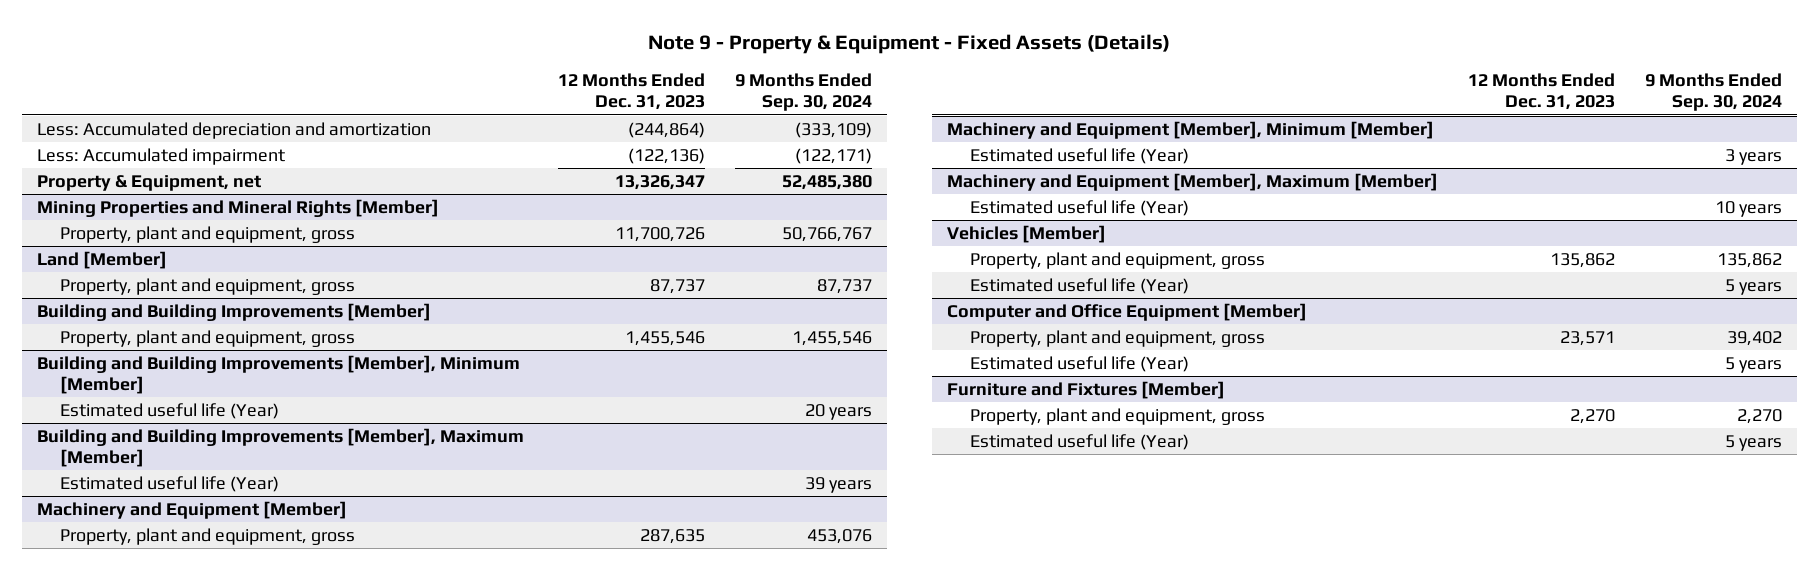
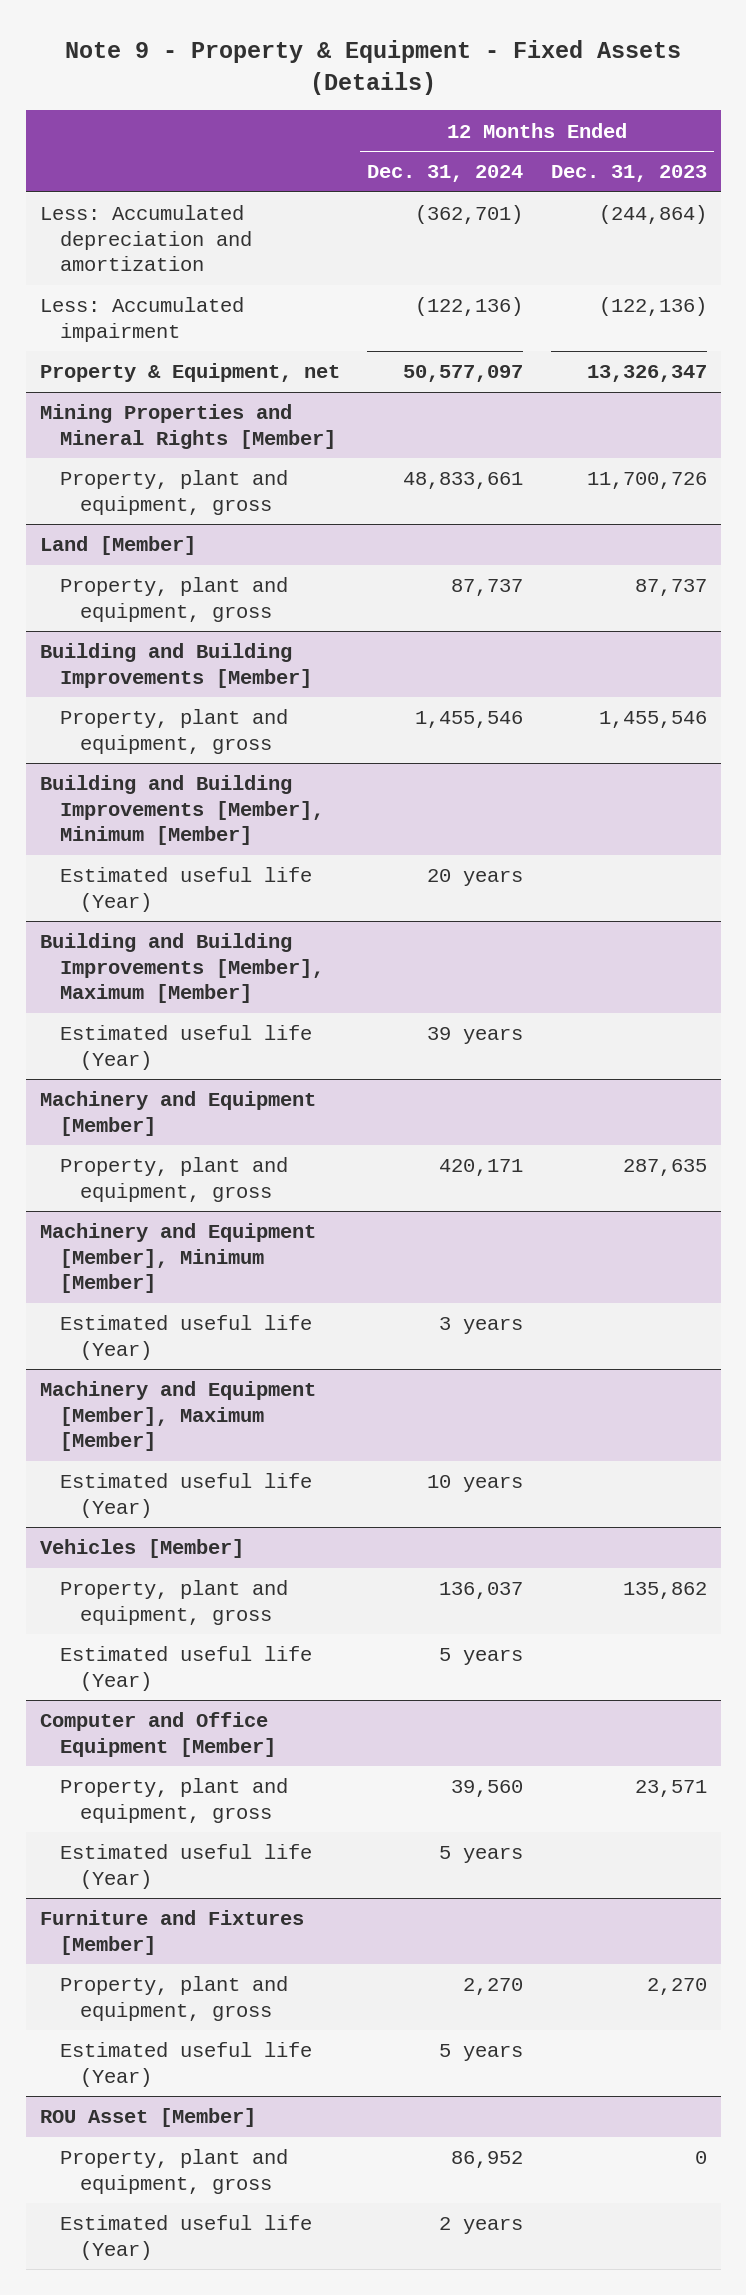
[734,73,872,112] 9 Months Ended Sep. 30, 2024 -> none
none -> [367,165,524,183] Dec. 31, 2024
none -> [39,2108,256,2128] ROU Asset [Member]
none -> [59,2149,288,2194] Property, plant and equipment, gross
none -> [59,2215,312,2260] Estimated useful life (Year)

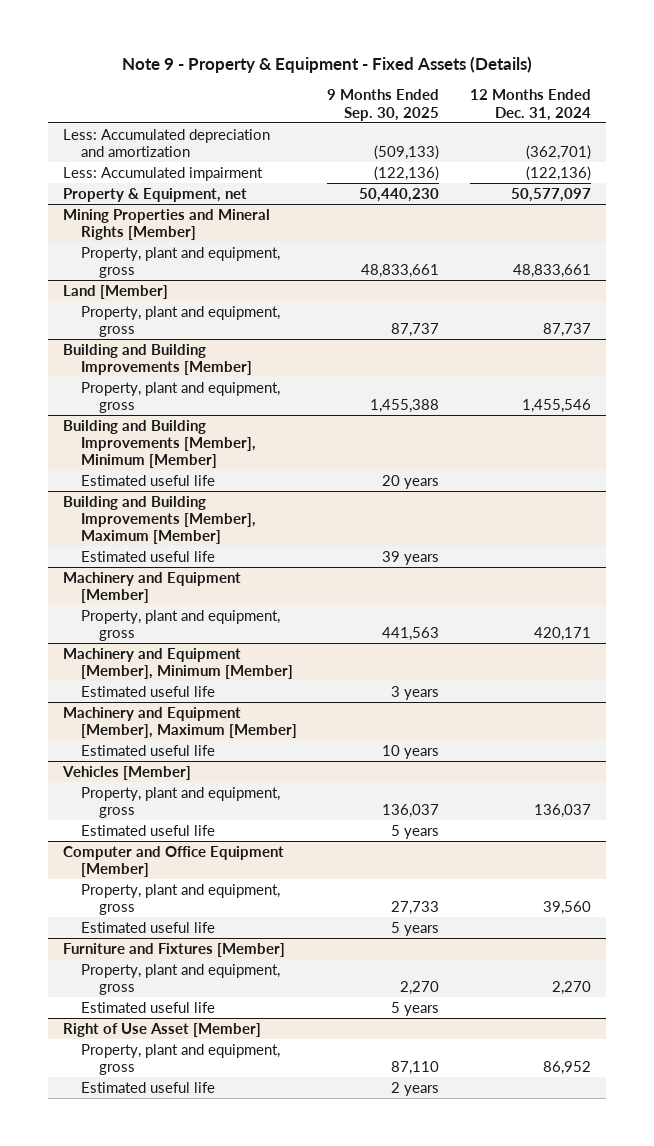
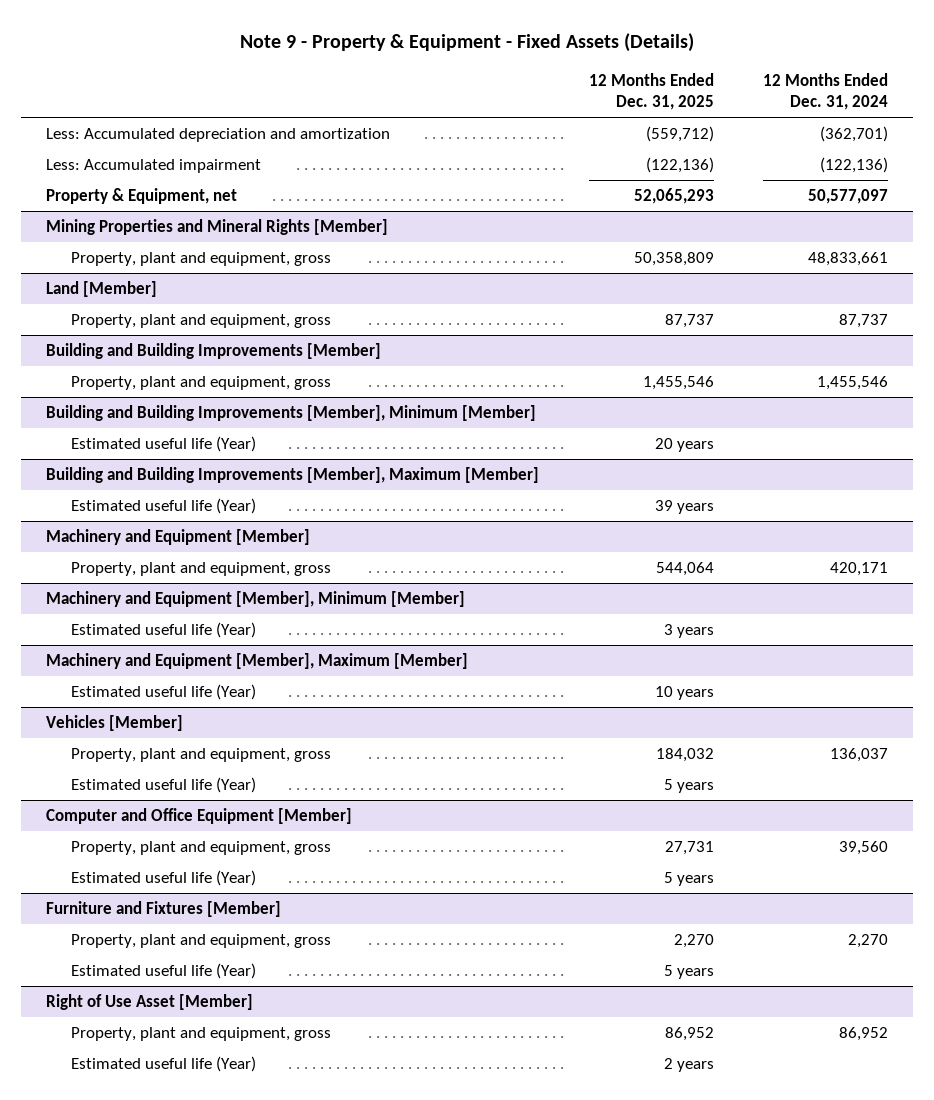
[327,89,440,121] 9 Months Ended Sep. 30, 2025 -> none
none -> [588,72,714,111] 12 Months Ended Dec. 31, 2025
[80,474,215,486] Estimated useful life -> [71,435,257,452] Estimated useful life (Year)
[80,550,215,562] Estimated useful life -> [71,497,257,514] Estimated useful life (Year)
[80,685,215,697] Estimated useful life -> [71,621,257,638] Estimated useful life (Year)
[80,744,215,756] Estimated useful life -> [71,683,257,700] Estimated useful life (Year)
[80,824,215,836] Estimated useful life -> [71,776,257,793] Estimated useful life (Year)
[80,921,215,933] Estimated useful life -> [71,869,257,886] Estimated useful life (Year)
[80,1001,215,1013] Estimated useful life -> [71,962,257,979] Estimated useful life (Year)
[80,1081,215,1093] Estimated useful life -> [71,1055,257,1072] Estimated useful life (Year)

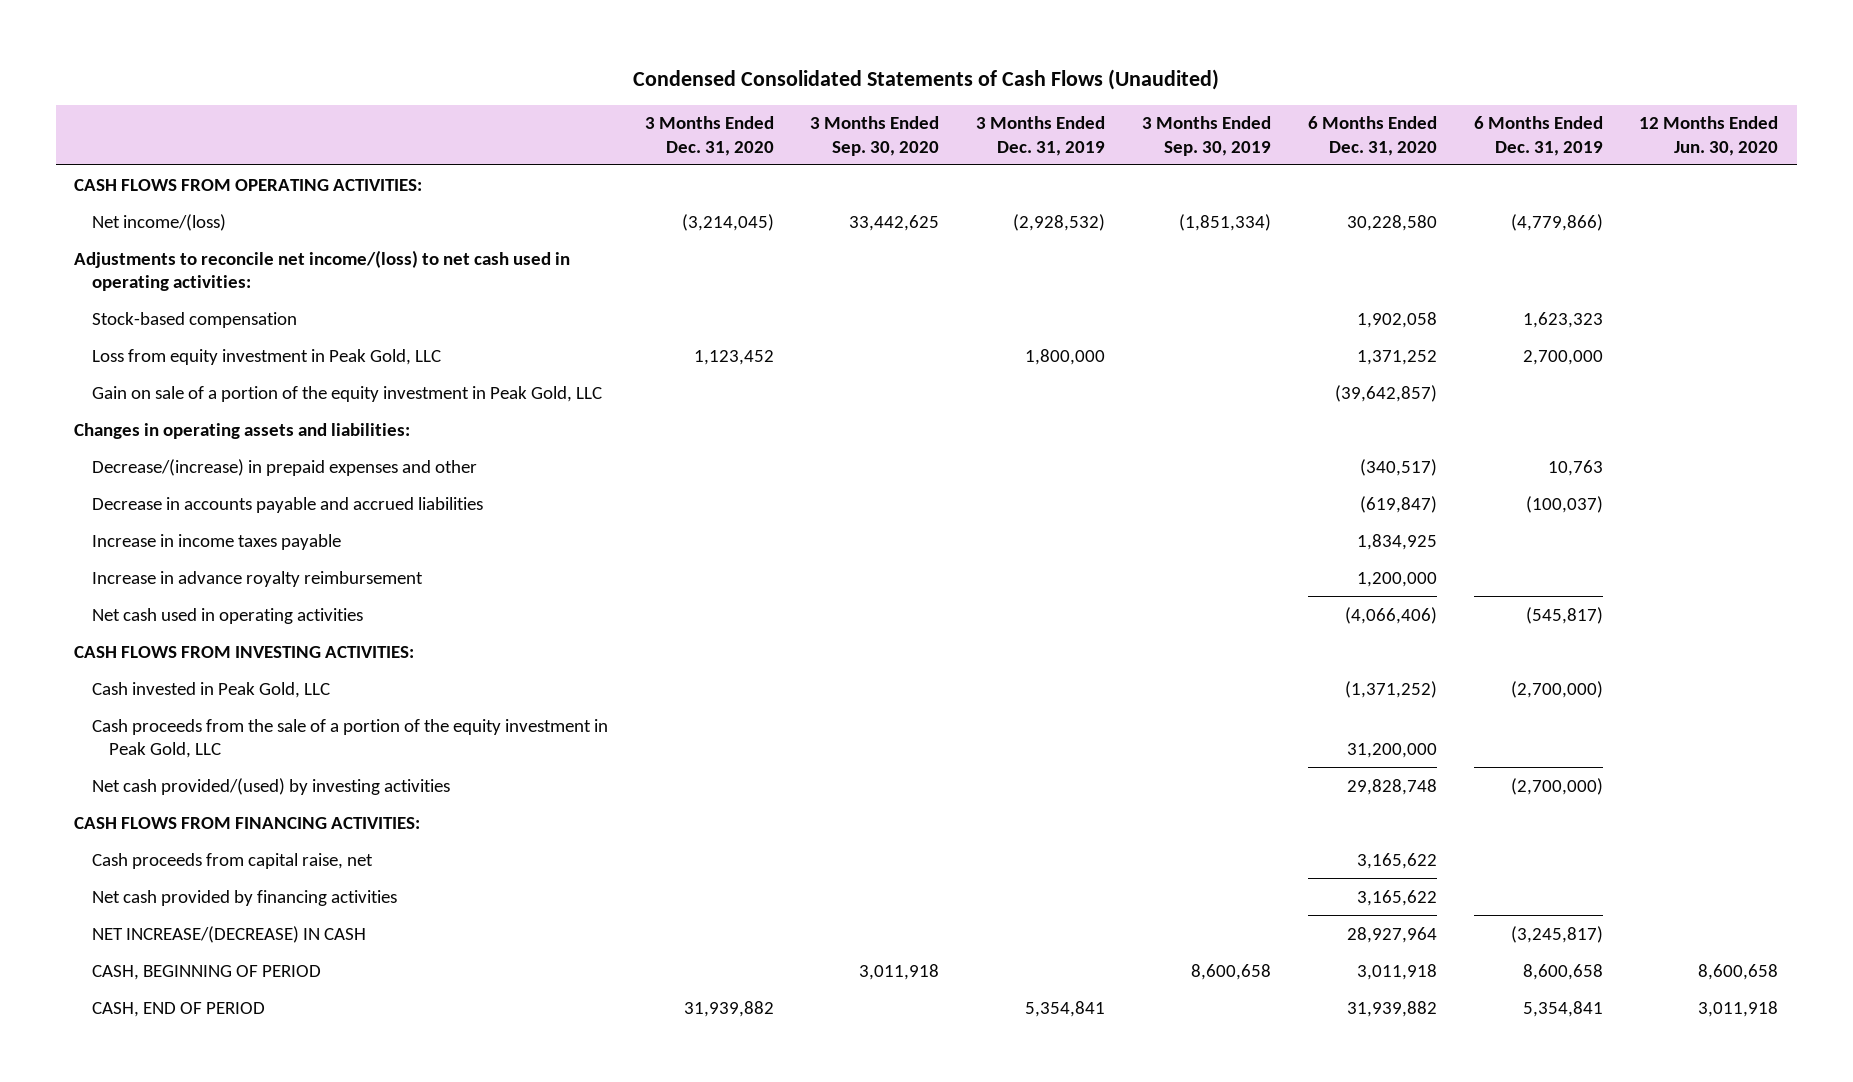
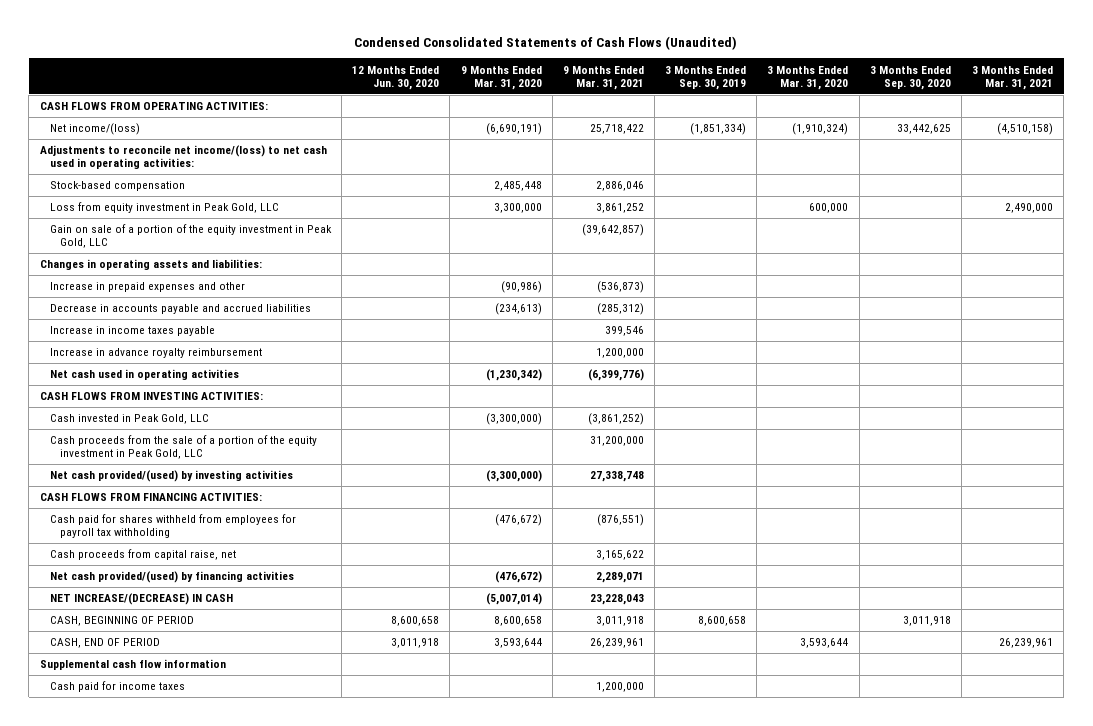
[644,116,774,156] 3 Months Ended Dec. 31, 2020 -> none
[976,116,1106,156] 3 Months Ended Dec. 31, 2019 -> none
[1307,116,1437,156] 6 Months Ended Dec. 31, 2020 -> none
[1473,116,1603,156] 6 Months Ended Dec. 31, 2019 -> none
none -> [460,65,542,90] 9 Months Ended Mar. 31, 2020
none -> [562,65,644,90] 9 Months Ended Mar. 31, 2021
none -> [767,65,849,90] 3 Months Ended Mar. 31, 2020
none -> [971,65,1053,90] 3 Months Ended Mar. 31, 2021
[91,458,477,476] Decrease/(increase) in prepaid expenses and other -> [49,282,245,293] Increase in prepaid expenses and other
none -> [49,514,296,539] Cash paid for shares withheld from employees for payroll tax withholding
[91,889,397,906] Net cash provided by financing activities -> [49,571,294,584] Net cash provided/(used) by financing activities
none -> [39,659,226,671] Supplemental cash flow information
none -> [49,681,185,693] Cash paid for income taxes

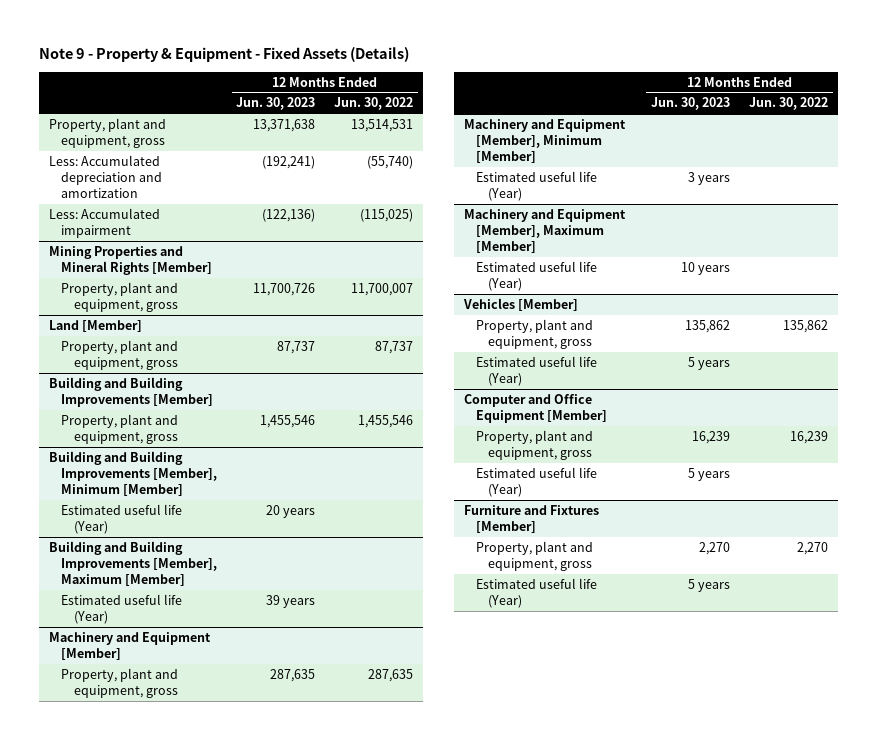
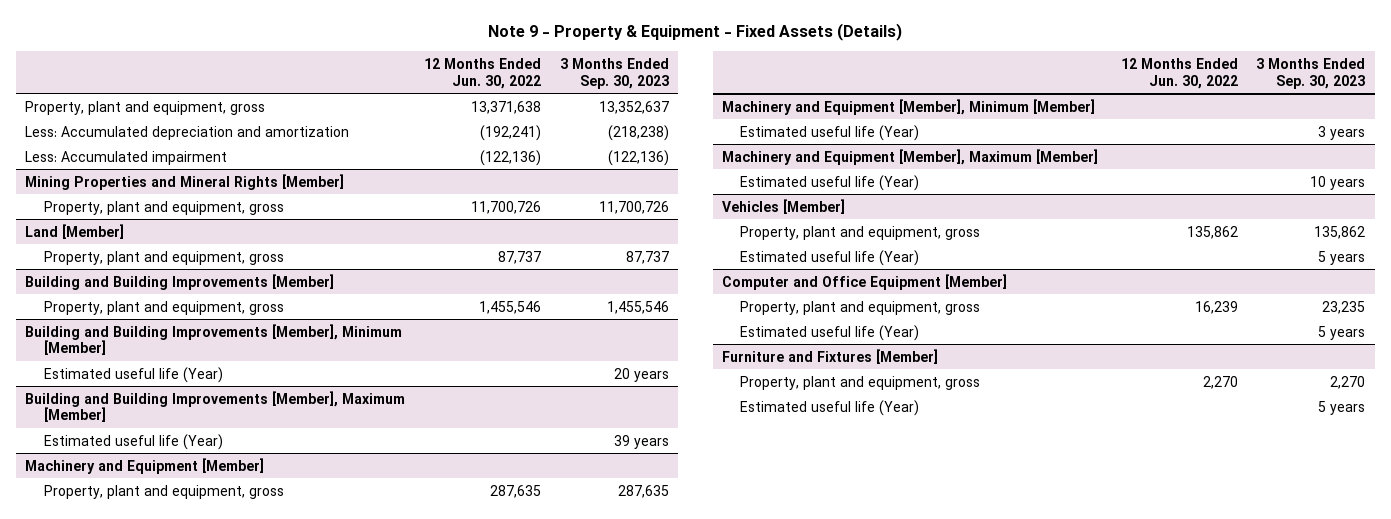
[236,97,316,111] Jun. 30, 2023 -> none
none -> [559,57,669,89] 3 Months Ended Sep. 30, 2023
[351,119,414,133] 13,514,531 -> [470,100,541,114] 13,371,638
[367,156,414,170] (55,740) -> [479,124,541,141] (192,241)
[360,209,414,223] (115,025) -> [479,149,541,166] (122,136)
[351,283,414,297] 11,700,007 -> [470,200,541,214] 11,700,726

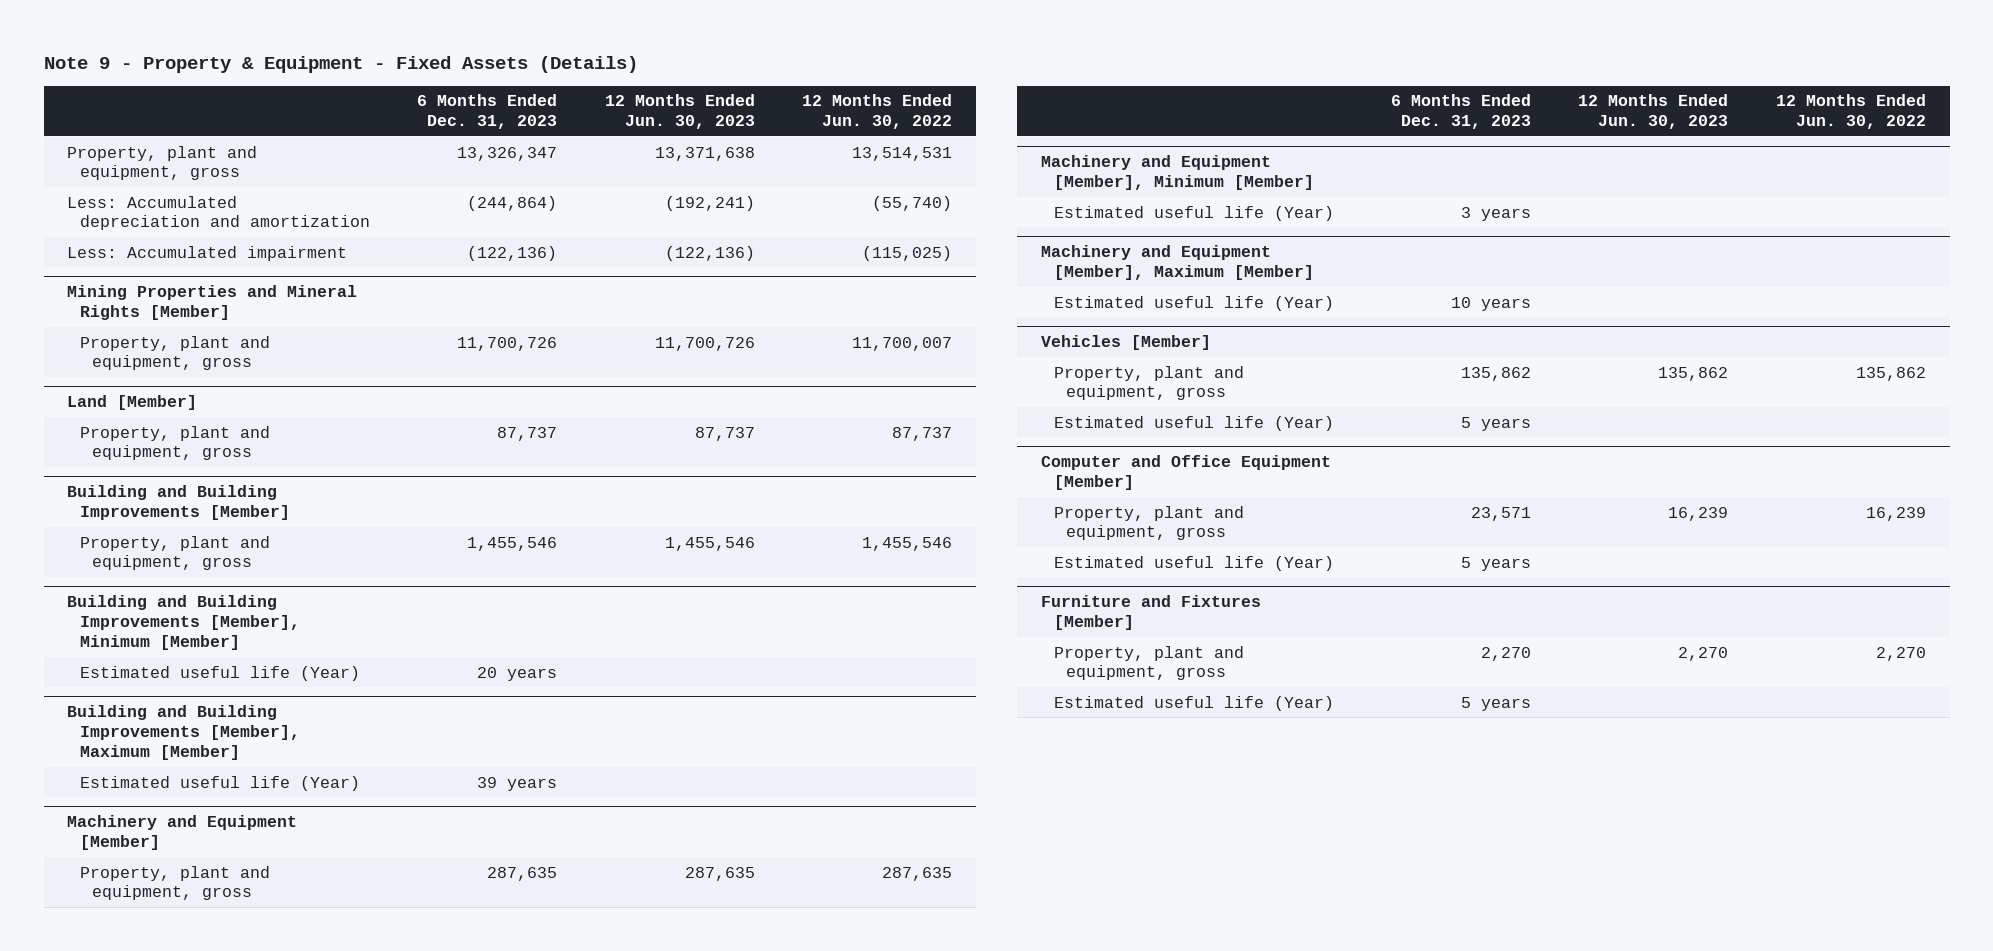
[559,57,669,89] 3 Months Ended Sep. 30, 2023 -> none
none -> [417,94,558,130] 6 Months Ended Dec. 31, 2023
none -> [604,94,755,130] 12 Months Ended Jun. 30, 2023
[470,100,541,114] 13,371,638 -> [852,146,953,161] 13,514,531
[479,124,541,141] (192,241) -> [872,195,953,211] (55,740)
[479,149,541,166] (122,136) -> [862,245,953,261] (115,025)
[470,200,541,214] 11,700,726 -> [852,336,953,351] 11,700,007

